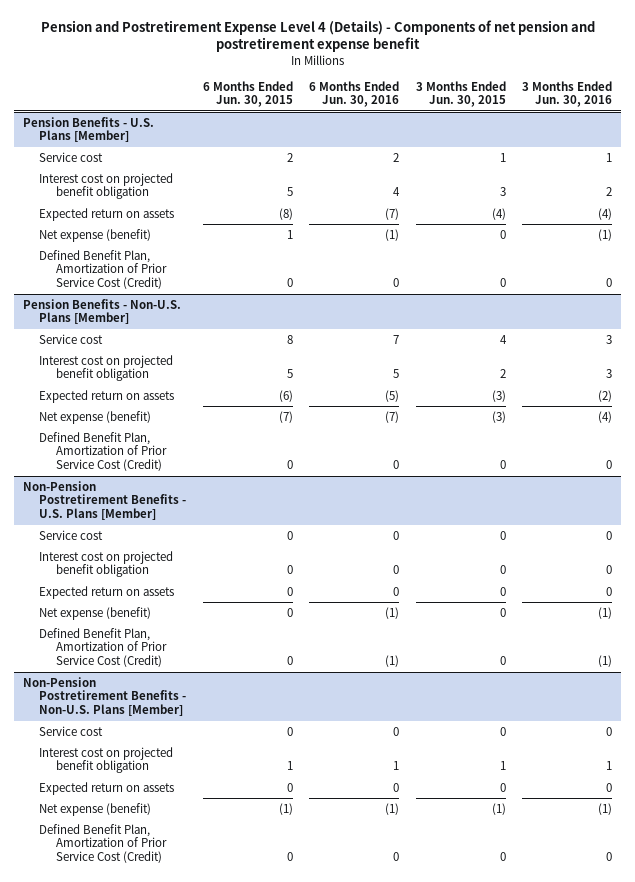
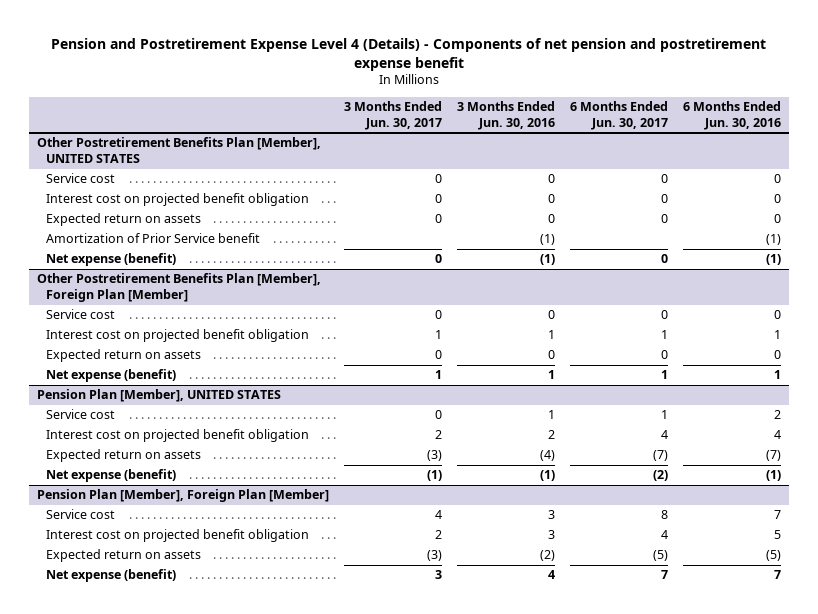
[202,80,293,108] 6 Months Ended Jun. 30, 2015 -> none
[415,80,506,108] 3 Months Ended Jun. 30, 2015 -> none
none -> [343,101,442,130] 3 Months Ended Jun. 30, 2017
none -> [570,101,669,130] 6 Months Ended Jun. 30, 2017
[22,116,154,143] Pension Benefits - U.S. Plans [Member] -> none
[39,151,104,162] Service cost -> none
[39,172,174,200] Interest cost on projected benefit obligation -> none
[39,207,175,221] Expected return on assets -> none
[39,228,152,242] Net expense (benefit) -> none
[39,249,167,290] Defined Benefit Plan, Amortization of Prior Service Cost (Credit) -> none
[22,298,181,325] Pension Benefits - Non-U.S. Plans [Member] -> none
[39,333,104,344] Service cost -> none
[39,354,174,382] Interest cost on projected benefit obligation -> none
[39,389,175,403] Expected return on assets -> none
[39,410,152,424] Net expense (benefit) -> none
[39,431,167,472] Defined Benefit Plan, Amortization of Prior Service Cost (Credit) -> none
[22,480,187,521] Non-Pension Postretirement Benefits - U.S. Plans [Member] -> none
none -> [36,137,321,164] Other Postretirement Benefits Plan [Member], UNITED STATES
none -> [45,233,260,244] Amortization of Prior Service benefit
[39,627,167,668] Defined Benefit Plan, Amortization of Prior Service Cost (Credit) -> none
[22,676,187,717] Non-Pension Postretirement Benefits - Non-U.S. Plans [Member] -> none
none -> [36,273,321,303] Other Postretirement Benefits Plan [Member], Foreign Plan [Member]
none -> [45,369,176,383] Net expense (benefit)
none -> [36,389,281,403] Pension Plan [Member], UNITED STATES
none -> [45,409,115,420] Service cost
none -> [45,429,309,443] Interest cost on projected benefit obligation
none -> [45,449,201,463] Expected return on assets
[39,823,167,864] Defined Benefit Plan, Amortization of Prior Service Cost (Credit) -> none
none -> [36,489,329,503] Pension Plan [Member], Foreign Plan [Member]
none -> [45,509,115,520] Service cost
none -> [45,529,309,543] Interest cost on projected benefit obligation
none -> [45,549,201,563] Expected return on assets
none -> [45,569,176,583] Net expense (benefit)

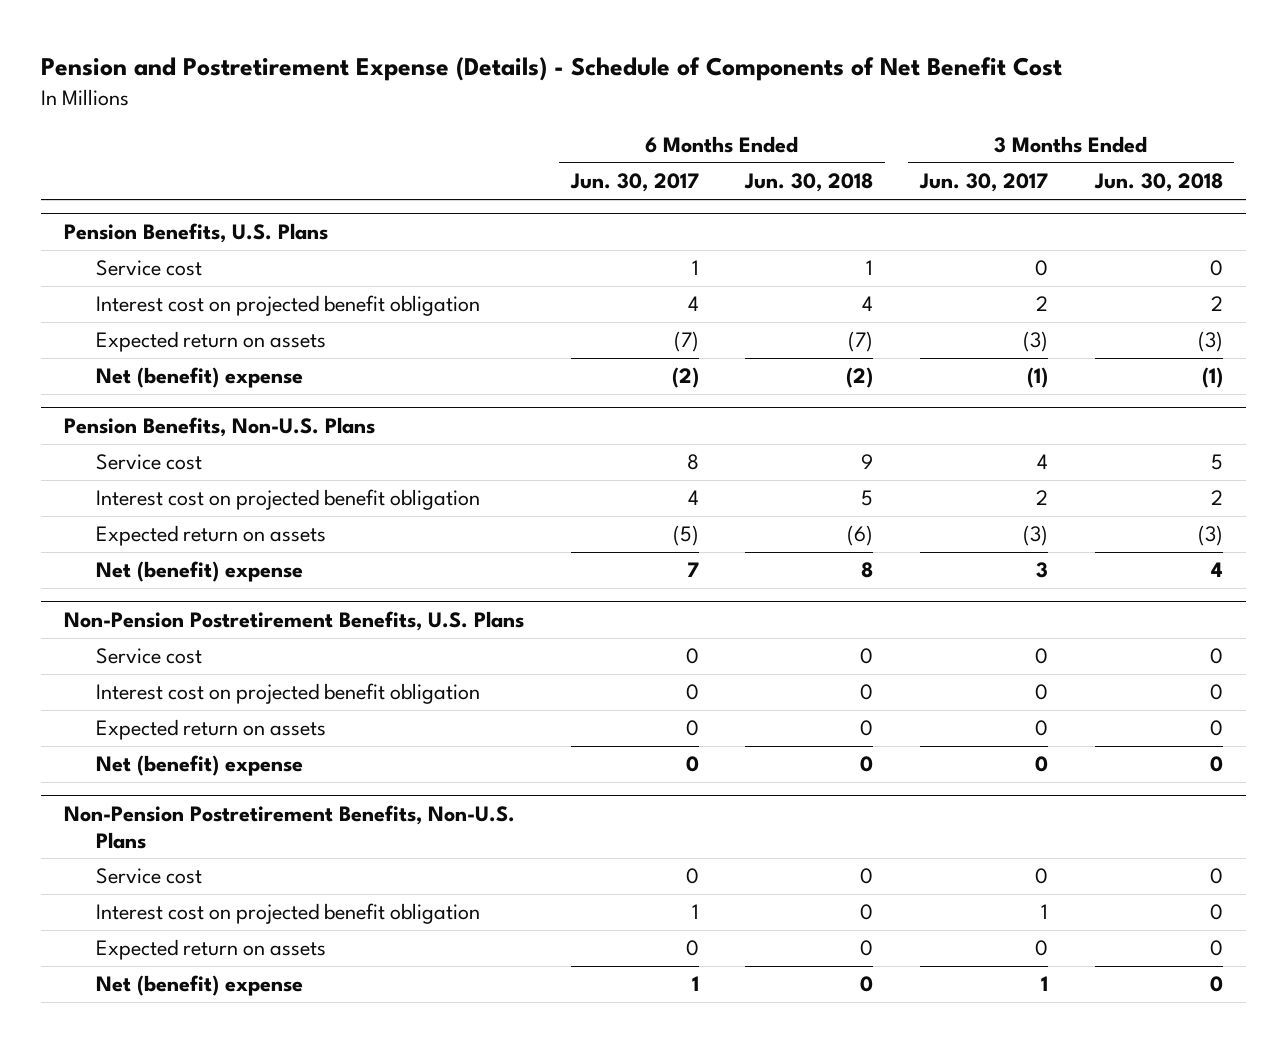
[50,37,766,71] Pension and Postretirement Expense Level 4 (Details) - Components of net pension and postretirement expense benefit -> [40,56,1062,81] Pension and Postretirement Expense (Details) - Schedule of Components of Net Benefit Cost
[456,101,555,130] 3 Months Ended Jun. 30, 2016 -> none
[683,101,782,130] 6 Months Ended Jun. 30, 2016 -> none
none -> [744,173,874,193] Jun. 30, 2018
none -> [1093,173,1223,193] Jun. 30, 2018
[36,137,321,164] Other Postretirement Benefits Plan [Member], UNITED STATES -> none
[45,173,115,184] Service cost -> none
[45,193,309,207] Interest cost on projected benefit obligation -> none
[45,213,201,227] Expected return on assets -> none
[45,233,260,244] Amortization of Prior Service benefit -> none
[45,253,176,267] Net expense (benefit) -> none
[36,273,321,303] Other Postretirement Benefits Plan [Member], Foreign Plan [Member] -> none
[45,309,115,320] Service cost -> none
[45,329,309,343] Interest cost on projected benefit obligation -> none
[45,349,201,363] Expected return on assets -> none
[45,369,176,383] Net expense (benefit) -> none
[36,389,281,403] Pension Plan [Member], UNITED STATES -> none
none -> [63,222,328,243] Pension Benefits, U.S. Plans
[36,489,329,503] Pension Plan [Member], Foreign Plan [Member] -> none
[45,469,176,483] Net expense (benefit) -> [95,367,303,389] Net (benefit) expense
none -> [63,416,375,437] Pension Benefits, Non-U.S. Plans
[45,569,176,583] Net expense (benefit) -> [95,561,303,583] Net (benefit) expense
none -> [63,610,524,631] Non-Pension Postretirement Benefits, U.S. Plans
none -> [95,648,202,665] Service cost
none -> [95,683,480,705] Interest cost on projected benefit obligation
none -> [95,719,326,741] Expected return on assets
none -> [95,755,303,777] Net (benefit) expense
none -> [63,804,515,849] Non-Pension Postretirement Benefits, Non-U.S. Plans
none -> [95,868,202,885] Service cost
none -> [95,903,480,925] Interest cost on projected benefit obligation
none -> [95,939,326,961] Expected return on assets
none -> [95,975,303,997] Net (benefit) expense

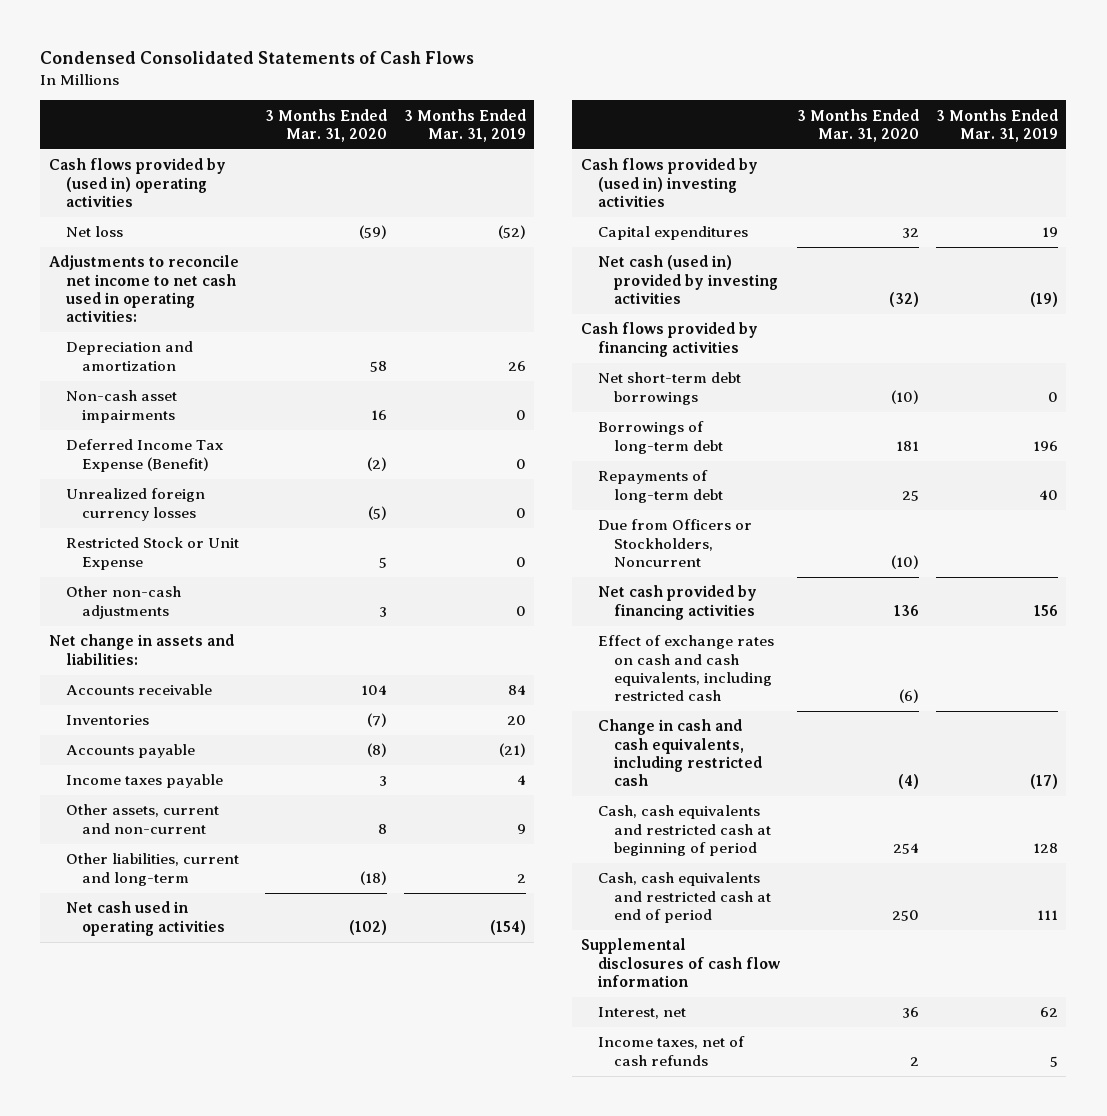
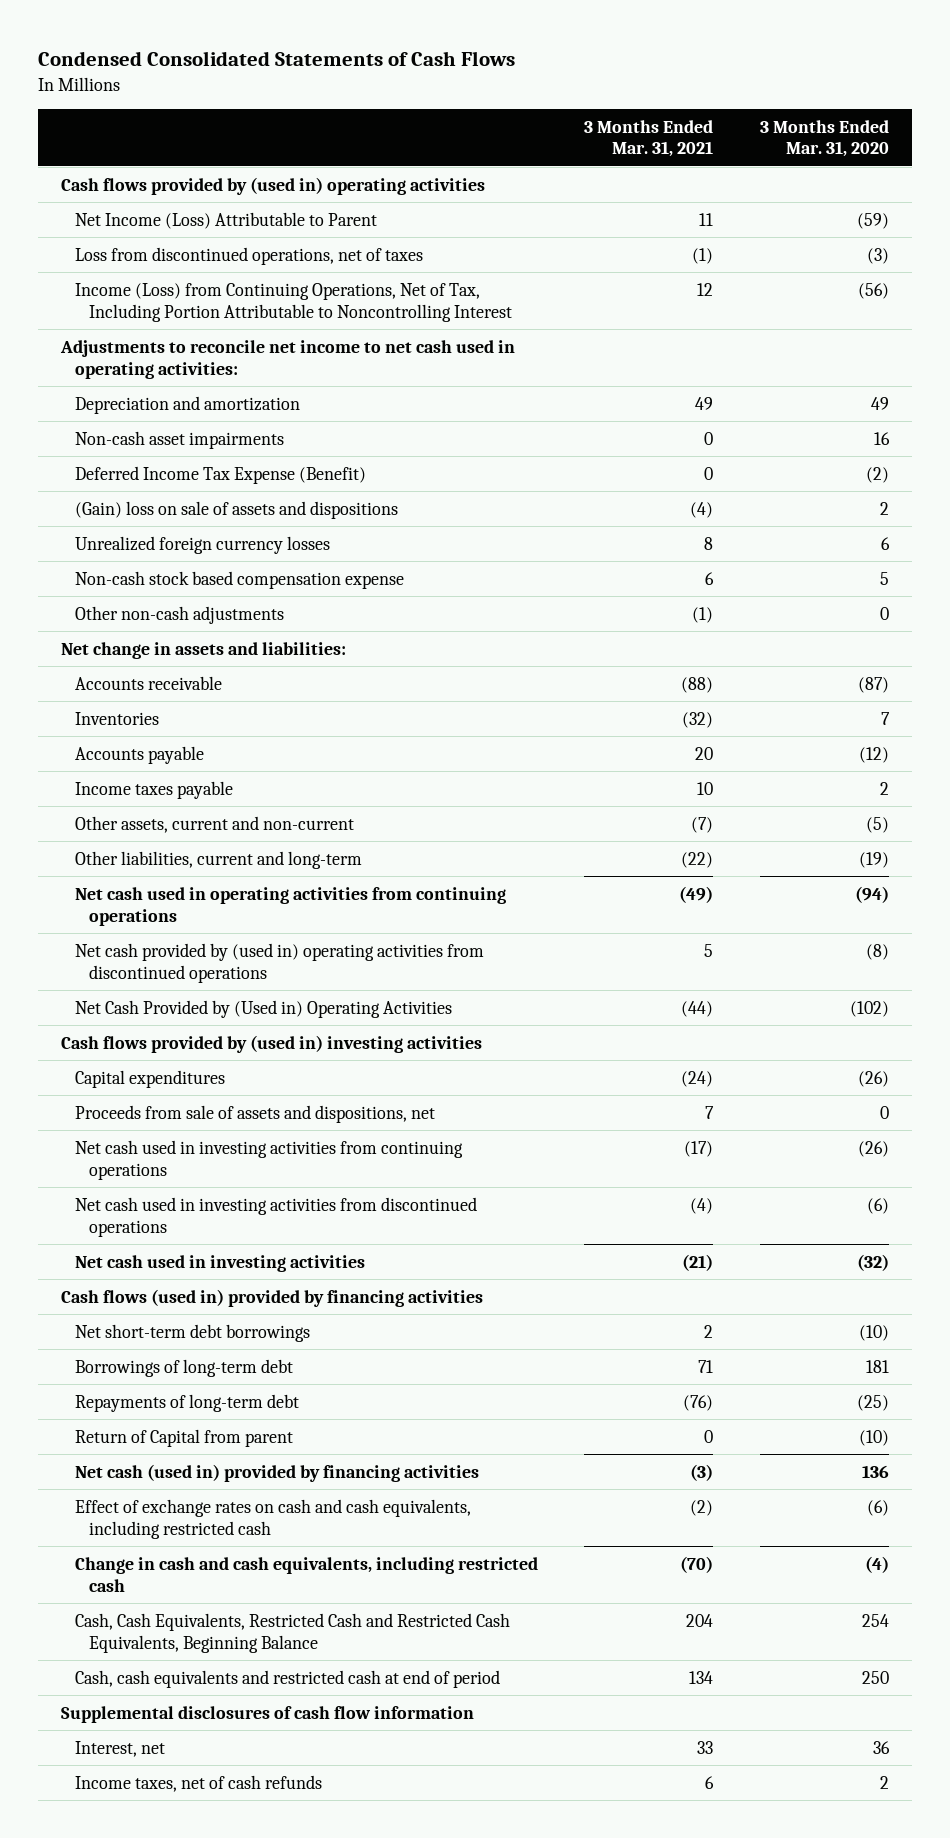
[403,108,526,142] 3 Months Ended Mar. 31, 2019 -> none
none -> [584,119,714,158] 3 Months Ended Mar. 31, 2021
[65,226,123,238] Net loss -> none
none -> [74,211,377,229] Net Income (Loss) Attributable to Parent
none -> [74,246,423,265] Loss from discontinued operations, net of taxes
none -> [74,282,512,322] Income (Loss) from Continuing Operations, Net of Tax, Including Portion Attributable to Noncontrolling Interest
[369,360,387,372] 58 -> [870,396,889,410] 49
none -> [74,500,398,519] (Gain) loss on sale of assets and dispositions
[367,505,387,520] (5) -> [880,536,890,550] 6
[65,537,239,570] Restricted Stock or Unit Expense -> [74,570,404,589] Non-cash stock based compensation expense
[378,606,387,617] 3 -> [879,606,889,620] 0
[360,685,387,696] 104 -> [857,676,889,693] (87)
[366,713,387,728] (7) -> [880,711,890,725] 7
[366,743,387,758] (8) -> [858,746,889,763] (12)
[378,776,387,787] 3 -> [879,781,889,795] 2
[377,823,387,834] 8 -> [865,816,889,833] (5)
[359,870,387,885] (18) -> [858,851,889,868] (19)
none -> [74,886,506,926] Net cash used in operating activities from continuing operations
none -> [74,942,484,983] Net cash provided by (used in) operating activities from discontinued operations
[65,901,226,936] Net cash used in operating activities -> [74,999,452,1018] Net Cash Provided by (Used in) Operating Activities
[901,228,919,239] 32 -> [857,1070,889,1087] (26)
none -> [74,1104,435,1123] Proceeds from sale of assets and dispositions, net
none -> [74,1139,463,1180] Net cash used in investing activities from continuing operations
none -> [74,1196,477,1237] Net cash used in investing activities from discontinued operations
[597,255,779,304] Net cash (used in) provided by investing activities -> [74,1254,365,1272] Net cash used in investing activities
[580,322,758,357] Cash flows provided by financing activities -> [61,1288,484,1307] Cash flows (used in) provided by financing activities
[597,519,752,567] Due from Officers or Stockholders, Noncurrent -> none
[901,489,919,501] 25 -> [856,1394,889,1411] (25)
none -> [74,1428,293,1447] Return of Capital from parent
[597,585,757,620] Net cash provided by financing activities -> [74,1463,479,1482] Net cash (used in) provided by financing activities
[597,805,772,856] Cash, cash equivalents and restricted cash at beginning of period -> [74,1612,510,1653] Cash, Cash Equivalents, Restricted Cash and Restricted Cash Equivalents, Beginning Balance

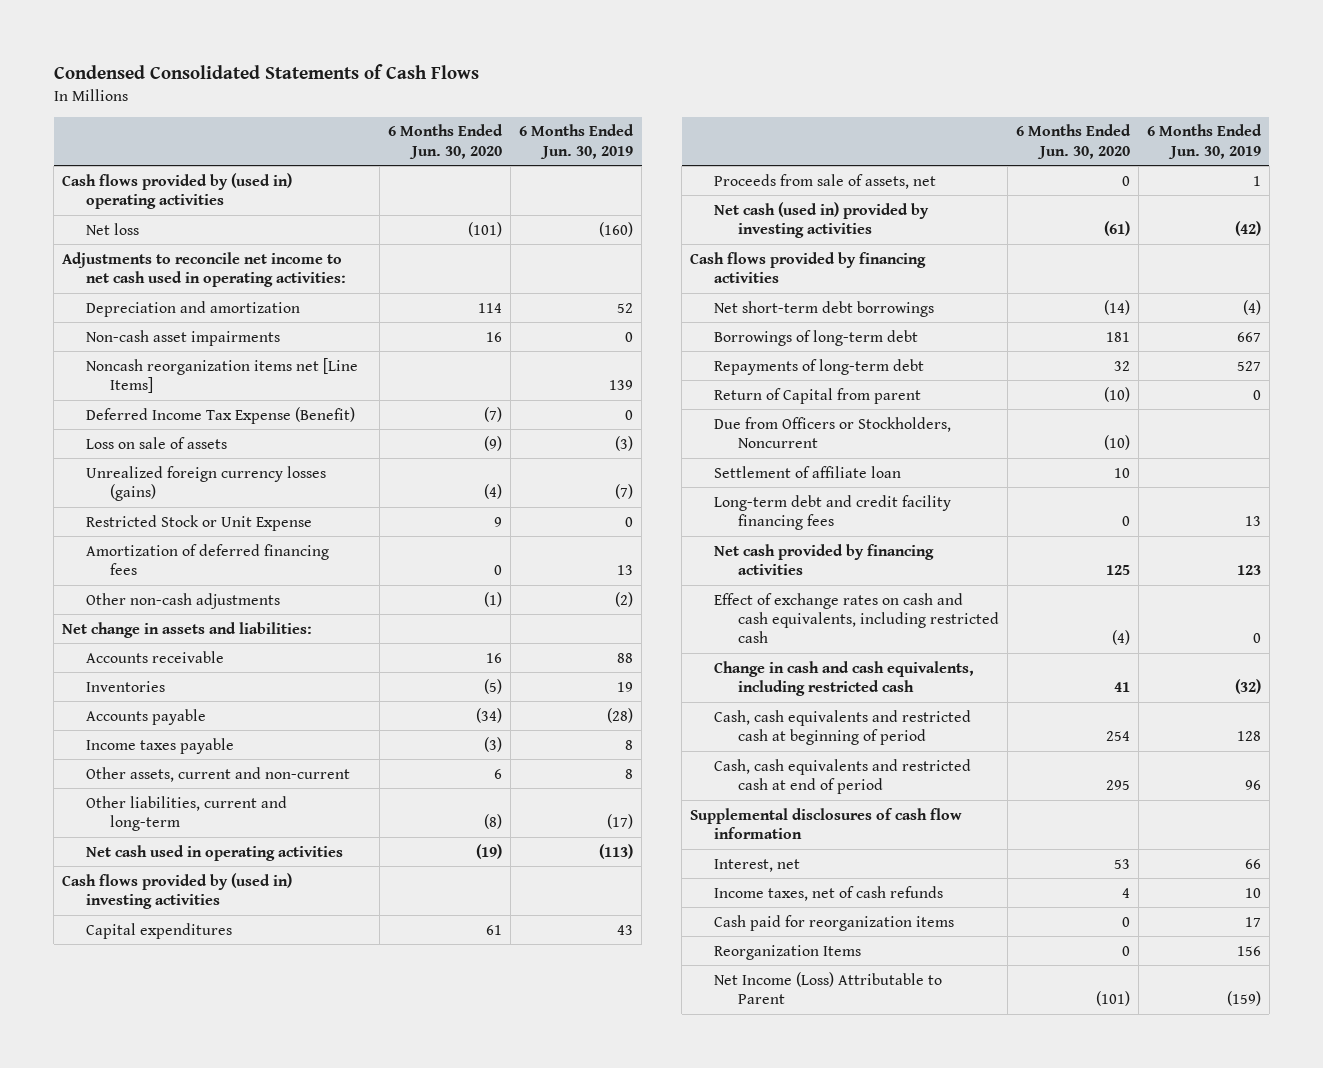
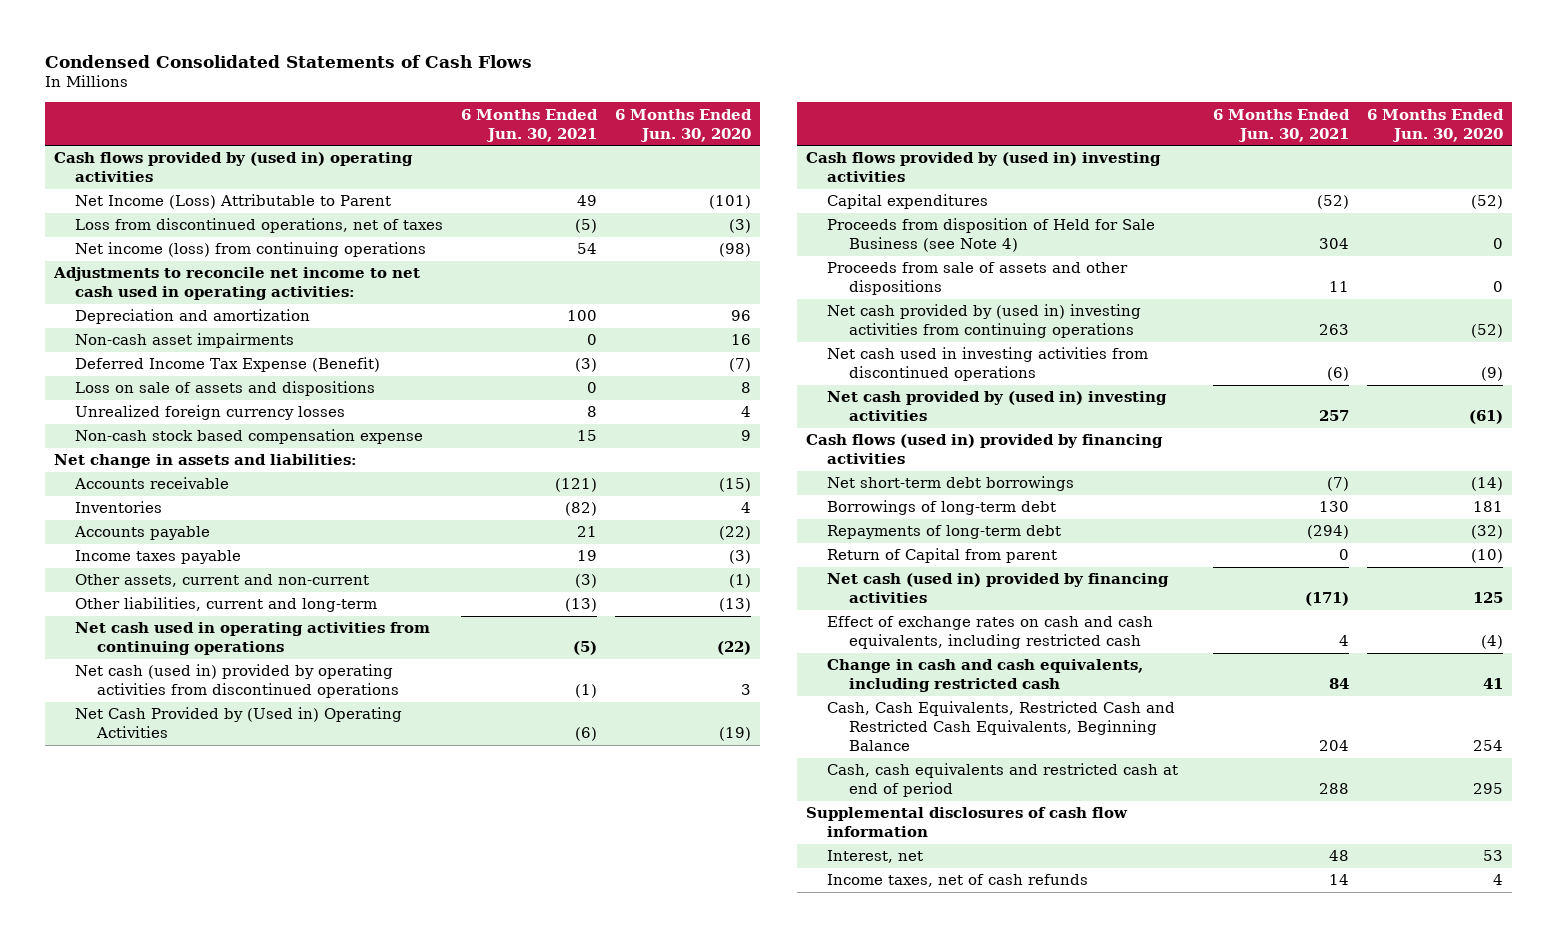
[519,124,635,159] 6 Months Ended Jun. 30, 2019 -> none
none -> [461,108,599,142] 6 Months Ended Jun. 30, 2021
[86,222,140,235] Net loss -> none
[714,971,943,1004] Net Income (Loss) Attributable to Parent -> [75,194,392,210] Net Income (Loss) Attributable to Parent
none -> [75,218,444,234] Loss from discontinued operations, net of taxes
none -> [75,242,427,258] Net income (loss) from continuing operations
[478,302,503,313] 114 -> [730,310,751,322] 96
[86,357,359,393] Noncash reorganization items net [Line Items] -> none
[86,543,330,575] Amortization of deferred financing fees -> none
[86,592,281,609] Other non-cash adjustments -> none
[86,436,228,449] Loss on sale of assets -> [75,381,376,397] Loss on sale of assets and dispositions
[484,435,503,451] (9) -> [740,382,751,394] 8
[86,465,327,501] Unrealized foreign currency losses (gains) -> [75,405,346,421] Unrealized foreign currency losses
[484,483,503,499] (4) -> [740,406,751,418] 4
[86,514,313,531] Restricted Stock or Unit Expense -> [75,429,424,445] Non-cash stock based compensation expense
[486,652,503,663] 16 -> [718,478,751,493] (15)
[484,678,503,694] (5) -> [740,502,751,514] 4
[476,707,503,723] (34) -> [718,526,751,541] (22)
[494,768,503,779] 6 -> [728,574,751,589] (1)
[484,813,503,829] (8) -> [718,598,751,613] (13)
none -> [75,622,431,656] Net cash used in operating activities from continuing operations
none -> [75,664,399,699] Net cash (used in) provided by operating activities from discontinued operations
[86,844,344,861] Net cash used in operating activities -> [75,707,403,739] Net Cash Provided by (Used in) Operating Activities
[486,924,503,935] 61 -> [1471,195,1504,210] (52)
none -> [827,218,1156,253] Proceeds from disposition of Held for Sale Business (see Note 4)
[714,173,937,189] Proceeds from sale of assets, net -> [827,262,1129,296] Proceeds from sale of assets and other dispositions
none -> [827,304,1142,339] Net cash provided by (used in) investing activities from continuing operations
none -> [827,347,1149,382] Net cash used in investing activities from discontinued operations
[714,201,930,238] Net cash (used in) provided by investing activities -> [827,391,1168,422] Net cash provided by (used in) investing activities
[690,251,927,283] Cash flows provided by financing activities -> [805,434,1163,465] Cash flows (used in) provided by financing activities
[1113,360,1130,371] 32 -> [1471,525,1504,540] (32)
[714,416,952,448] Due from Officers or Stockholders, Noncurrent -> none
[714,465,902,478] Settlement of affiliate loan -> none
[714,494,952,530] Long-term debt and credit facility financing fees -> none
[714,543,935,575] Net cash provided by financing activities -> [827,573,1170,604] Net cash (used in) provided by financing activities
[714,709,972,745] Cash, cash equivalents and restricted cash at beginning of period -> [827,701,1176,752] Cash, Cash Equivalents, Restricted Cash and Restricted Cash Equivalents, Beginning Balance
[714,914,955,931] Cash paid for reorganization items -> none
[714,944,862,960] Reorganization Items -> none

